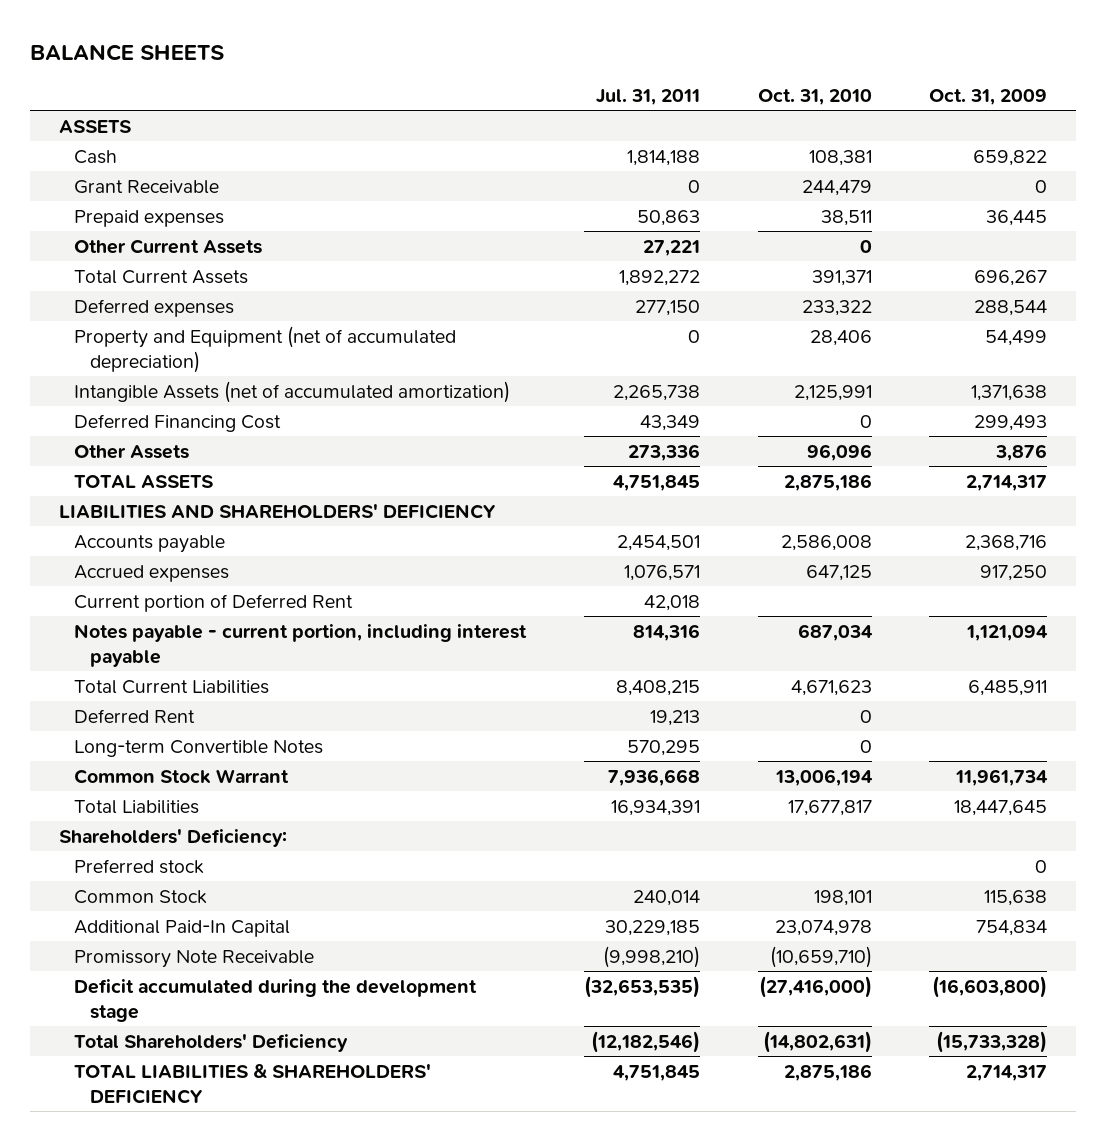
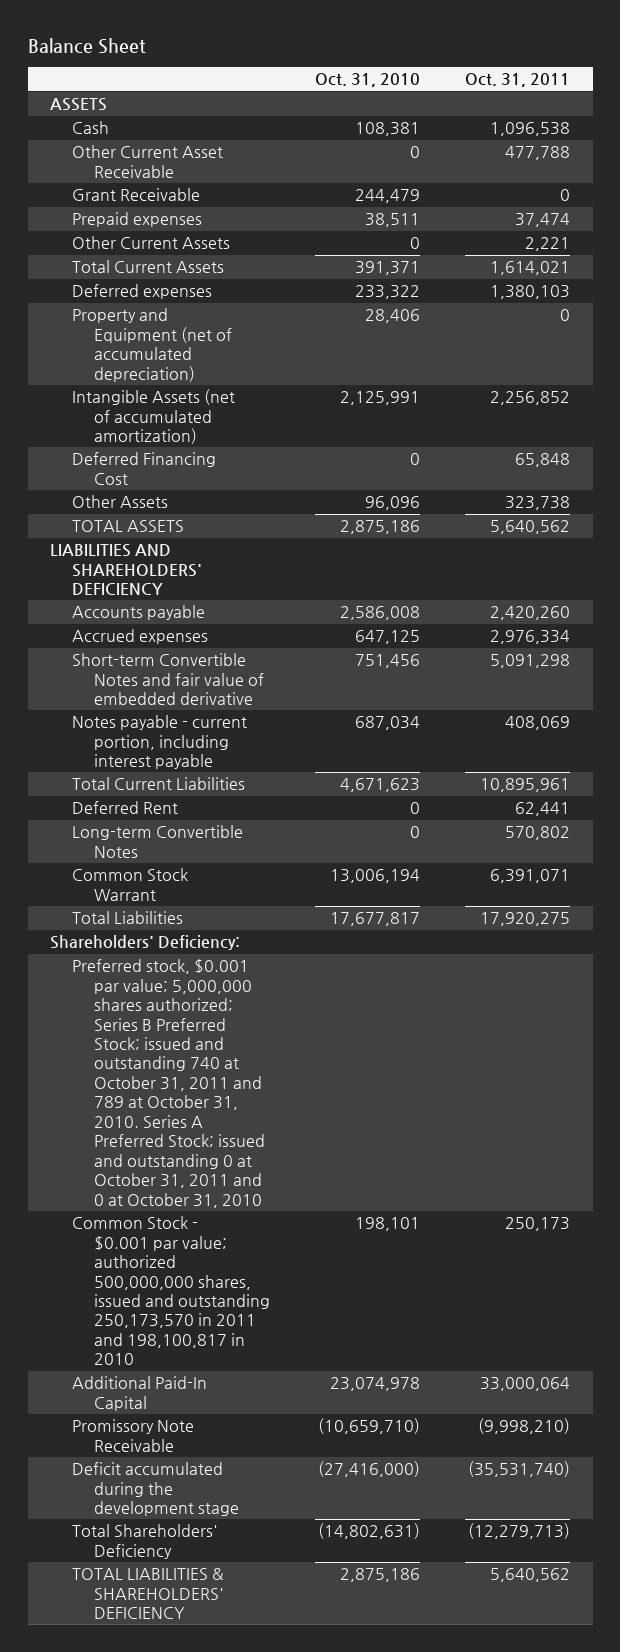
[29,44,224,62] BALANCE SHEETS -> [27,37,146,54] Balance Sheet
[596,88,701,105] Jul. 31, 2011 -> none
[929,88,1048,105] Oct. 31, 2009 -> none
none -> [465,73,571,88] Oct. 31, 2011
none -> [72,145,224,178] Other Current Asset Receivable
[74,593,354,612] Current portion of Deferred Rent -> none
none -> [72,653,265,706] Short-term Convertible Notes and fair value of embedded derivative
[74,858,205,874] Preferred stock -> [72,959,266,1208] Preferred stock, $0.001 par value; 5,000,000 shares authorized; Series B Preferred Stock; issued and outstanding 740 at October 31, 2011 and 789 at October 31, 2010. Series A Preferred Stock; issued and outstanding 0 at October 31, 2011 and 0 at October 31, 2010
[74,889,208,904] Common Stock -> [72,1216,271,1366] Common Stock - $0.001 par value; authorized 500,000,000 shares, issued and outstanding 250,173,570 in 2011 and 198,100,817 in 2010

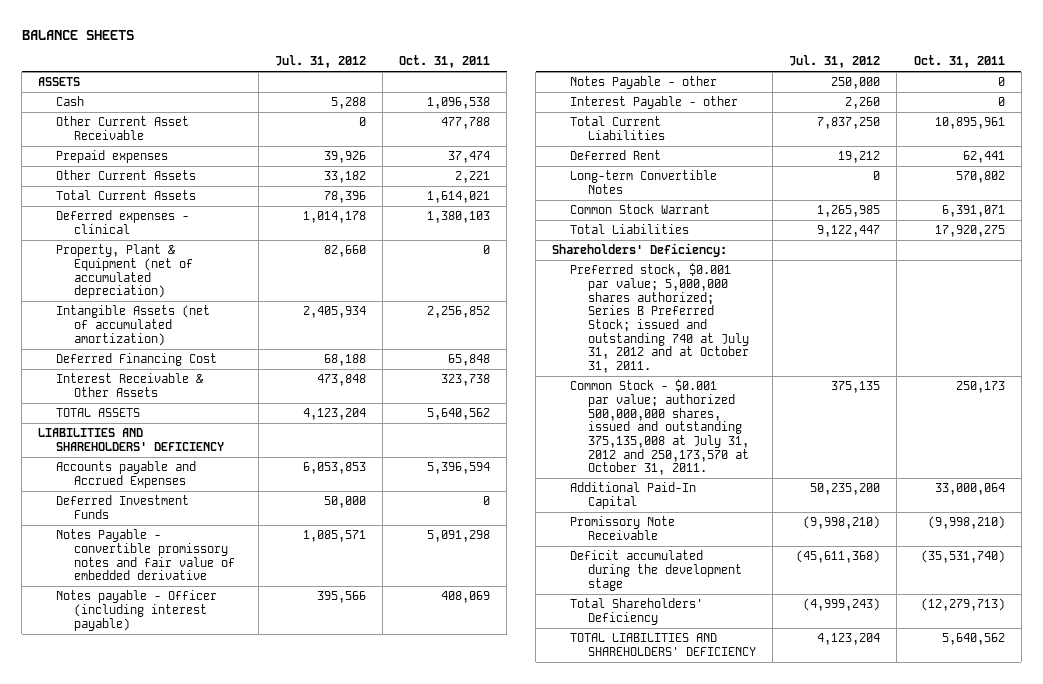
[27,37,146,54] Balance Sheet -> [21,29,134,40] BALANCE SHEETS
[315,73,421,88] Oct. 31, 2010 -> none
none -> [275,55,367,69] Jul. 31, 2012
[72,188,201,202] Grant Receivable -> none
[72,284,213,300] Deferred expenses -> [56,210,190,234] Deferred expenses - clinical
[72,308,233,382] Property and Equipment (net of accumulated depreciation) -> [56,244,194,299] Property, Plant & Equipment (net of accumulated depreciation)
[72,495,169,509] Other Assets -> [56,373,204,397] Interest Receivable & Other Assets
[72,605,206,621] Accounts payable -> none
[72,629,209,645] Accrued expenses -> none
none -> [56,461,197,488] Accounts payable and Accrued Expenses
none -> [56,495,190,519] Deferred Investment Funds
[72,653,265,706] Short-term Convertible Notes and fair value of embedded derivative -> [56,529,236,581] Notes Payable - convertible promissory notes and fair value of embedded derivative
[72,715,248,770] Notes payable - current portion, including interest payable -> [56,590,218,631] Notes payable - Officer (including interest payable)
none -> [570,76,718,90] Notes Payable - other
none -> [570,96,739,110] Interest Payable - other
[72,959,266,1208] Preferred stock, $0.001 par value; 5,000,000 shares authorized; Series B Preferred Stock; issued and outstanding 740 at October 31, 2011 and 789 at October 31, 2010. Series A Preferred Stock; issued and outstanding 0 at October 31, 2011 and 0 at October 31, 2010 -> [570,263,750,373] Preferred stock, $0.001 par value; 5,000,000 shares authorized; Series B Preferred Stock; issued and outstanding 740 at July 31, 2012 and at October 31, 2011.
[72,1216,271,1366] Common Stock - $0.001 par value; authorized 500,000,000 shares, issued and outstanding 250,173,570 in 2011 and 198,100,817 in 2010 -> [570,379,750,476] Common Stock - $0.001 par value; authorized 500,000,000 shares, issued and outstanding 375,135,008 at July 31, 2012 and 250,173,570 at October 31, 2011.
[72,1568,225,1620] TOTAL LIABILITIES & SHAREHOLDERS' DEFICIENCY -> [570,633,757,656] TOTAL LIABILITIES AND SHAREHOLDERS' DEFICIENCY

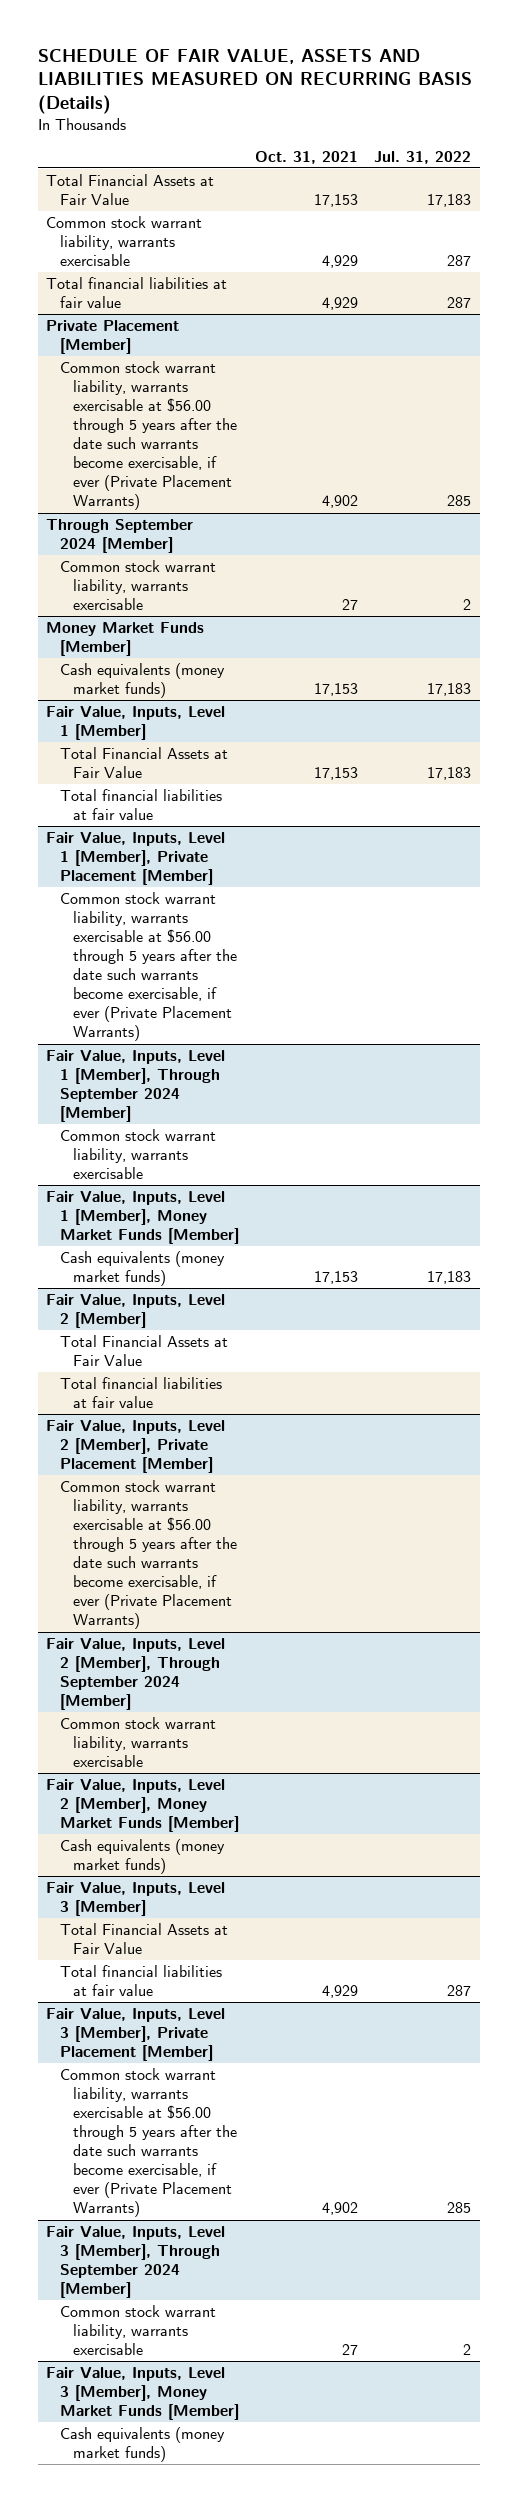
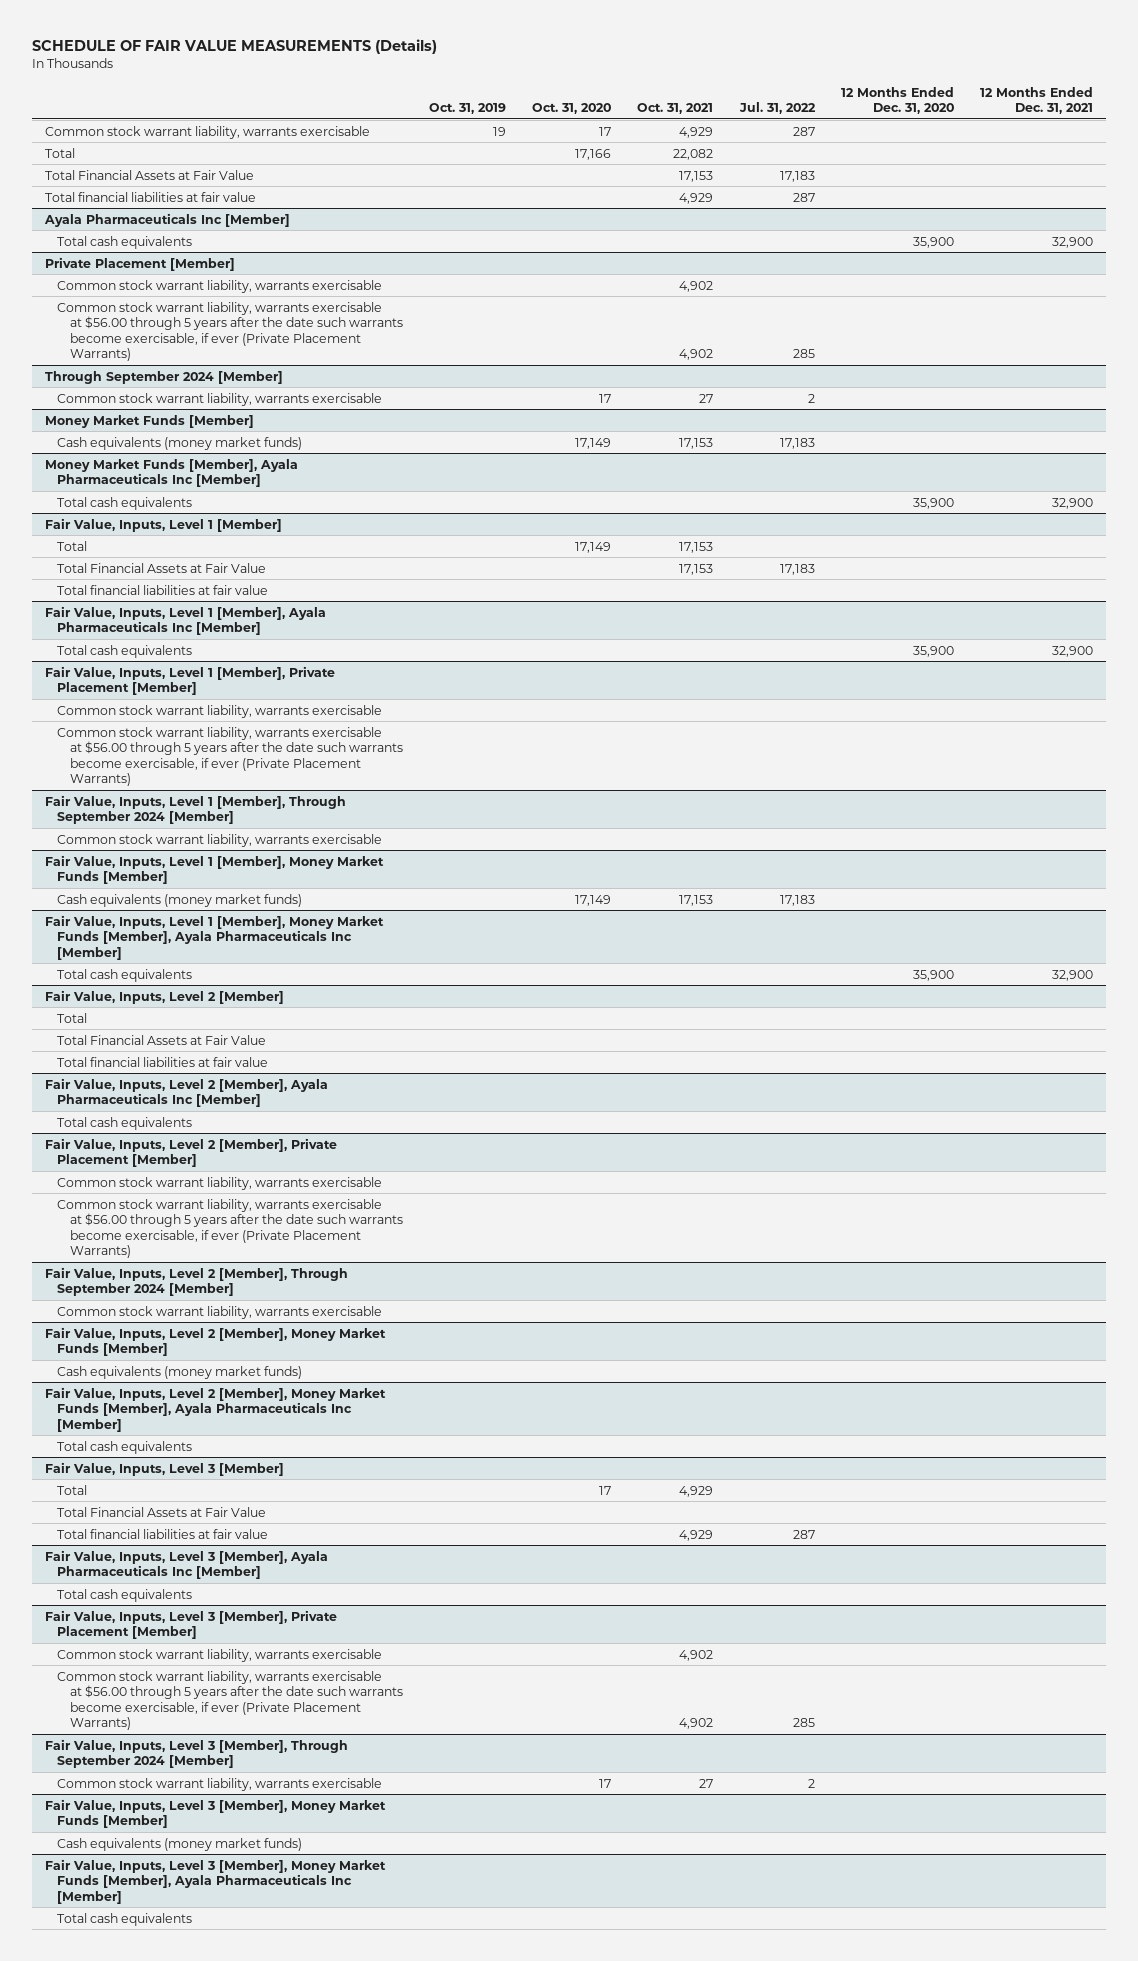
[38,48,473,115] SCHEDULE OF FAIR VALUE, ASSETS AND LIABILITIES MEASURED ON RECURRING BASIS (Details) -> [31,39,437,55] SCHEDULE OF FAIR VALUE MEASUREMENTS (Details)
none -> [428,103,506,115] Oct. 31, 2019
none -> [532,103,612,115] Oct. 31, 2020
none -> [840,86,954,115] 12 Months Ended Dec. 31, 2020
none -> [980,86,1094,115] 12 Months Ended Dec. 31, 2021
none -> [44,147,75,158] Total
[46,173,215,205] Total Financial Assets at Fair Value -> [44,169,254,180] Total Financial Assets at Fair Value
none -> [43,212,290,227] Ayala Pharmaceuticals Inc [Member]
none -> [57,235,193,249] Total cash equivalents
none -> [57,279,383,293] Common stock warrant liability, warrants exercisable
none -> [44,458,298,488] Money Market Funds [Member], Ayala Pharmaceuticals Inc [Member]
none -> [57,496,193,510] Total cash equivalents
none -> [57,540,88,551] Total
none -> [44,605,326,636] Fair Value, Inputs, Level 1 [Member], Ayala Pharmaceuticals Inc [Member]
none -> [57,644,193,658] Total cash equivalents
none -> [57,704,383,718] Common stock warrant liability, warrants exercisable
none -> [44,914,384,960] Fair Value, Inputs, Level 1 [Member], Money Market Funds [Member], Ayala Pharmaceuticals Inc [Member]
none -> [57,968,193,982] Total cash equivalents
none -> [57,1012,88,1023] Total
none -> [44,1077,328,1108] Fair Value, Inputs, Level 2 [Member], Ayala Pharmaceuticals Inc [Member]
none -> [57,1116,193,1130] Total cash equivalents
none -> [57,1176,383,1190] Common stock warrant liability, warrants exercisable
none -> [44,1386,386,1432] Fair Value, Inputs, Level 2 [Member], Money Market Funds [Member], Ayala Pharmaceuticals Inc [Member]
none -> [57,1440,193,1454] Total cash equivalents
none -> [57,1484,88,1495] Total
none -> [44,1549,328,1580] Fair Value, Inputs, Level 3 [Member], Ayala Pharmaceuticals Inc [Member]
none -> [57,1588,193,1602] Total cash equivalents
none -> [57,1648,383,1662] Common stock warrant liability, warrants exercisable
none -> [44,1858,386,1904] Fair Value, Inputs, Level 3 [Member], Money Market Funds [Member], Ayala Pharmaceuticals Inc [Member]
none -> [57,1912,193,1926] Total cash equivalents

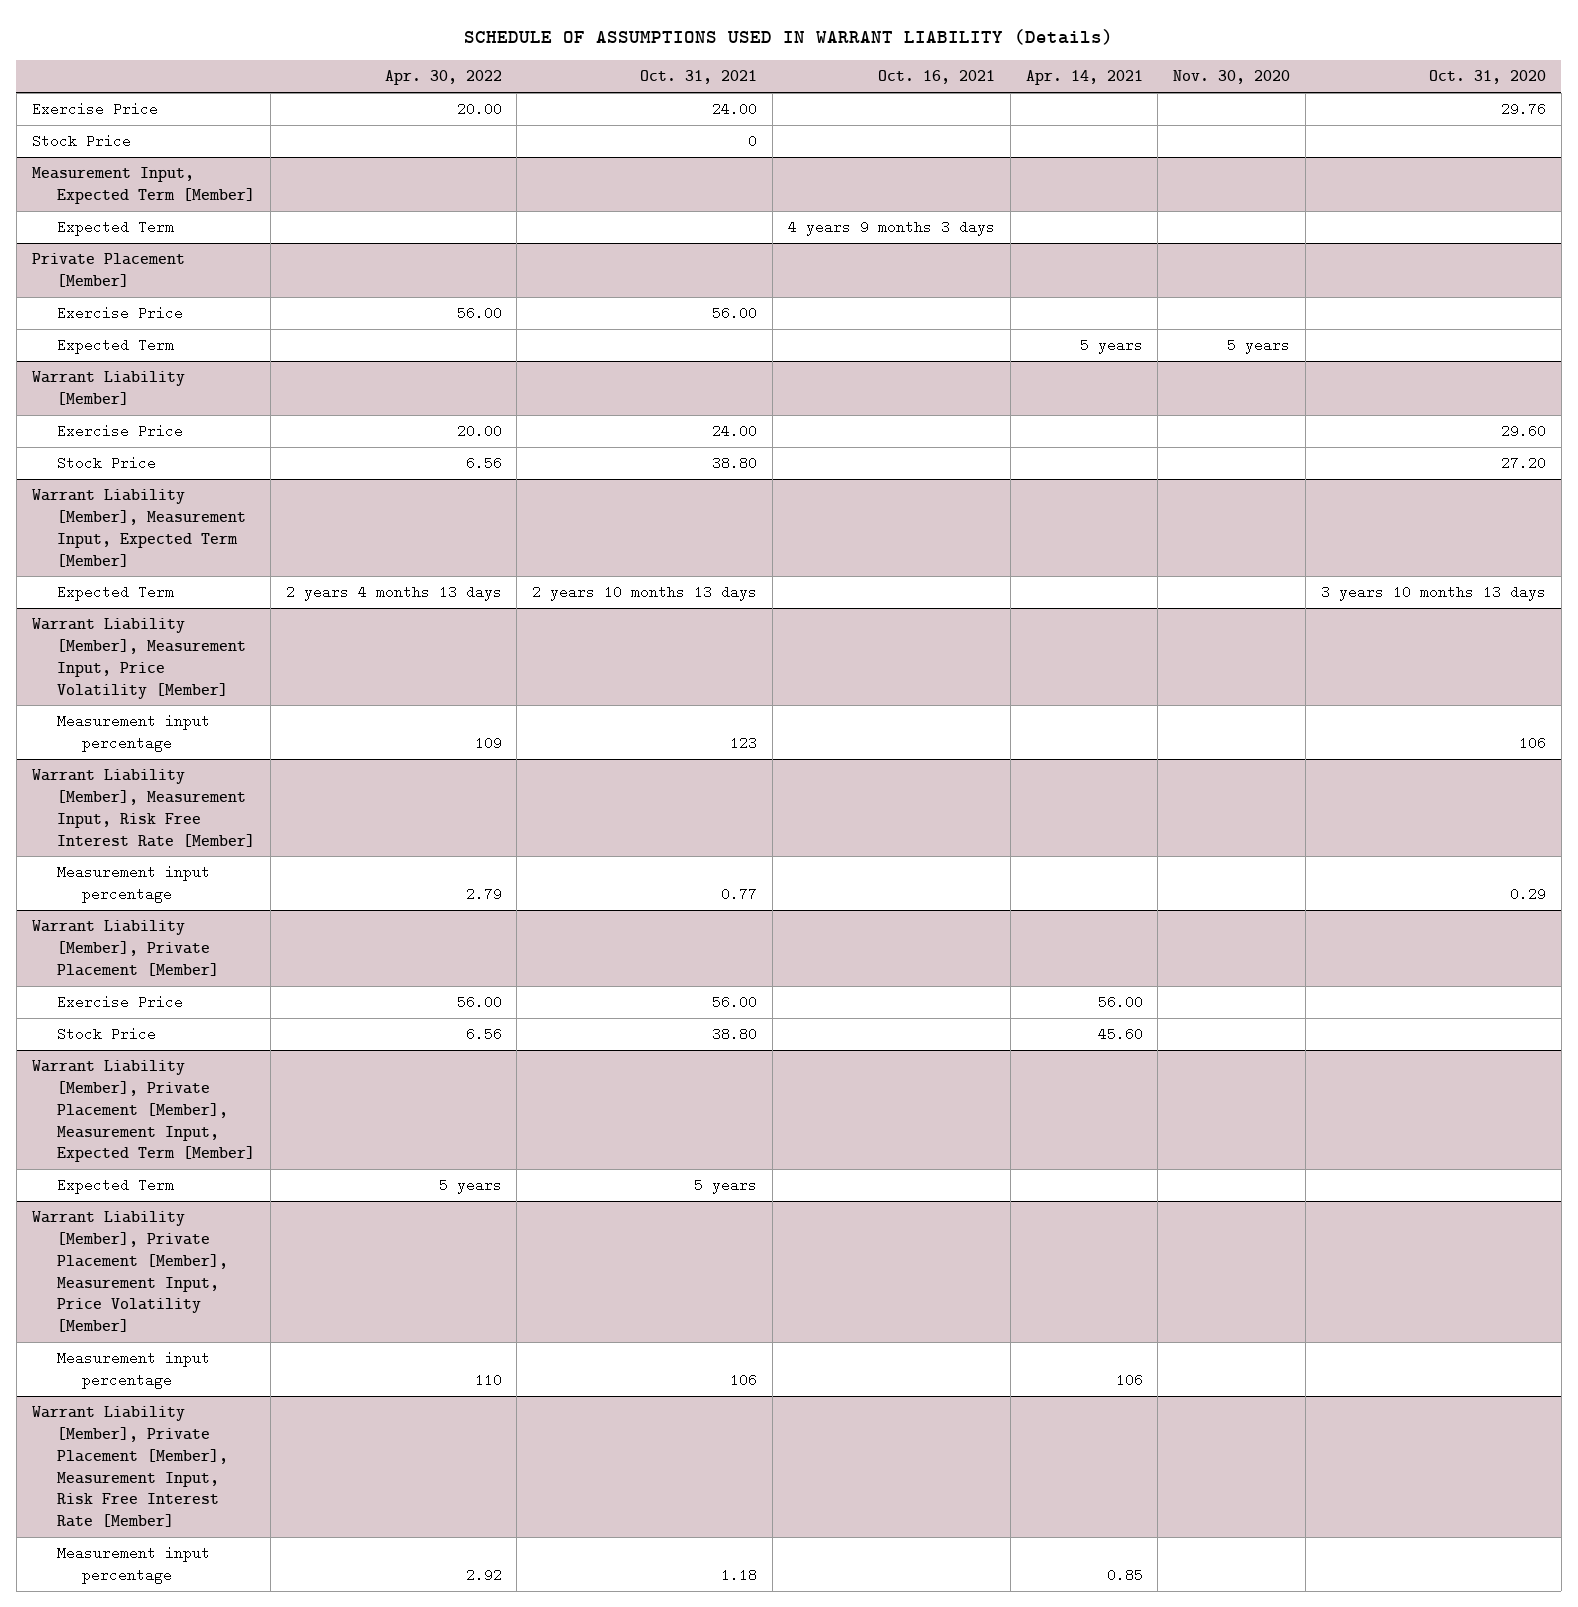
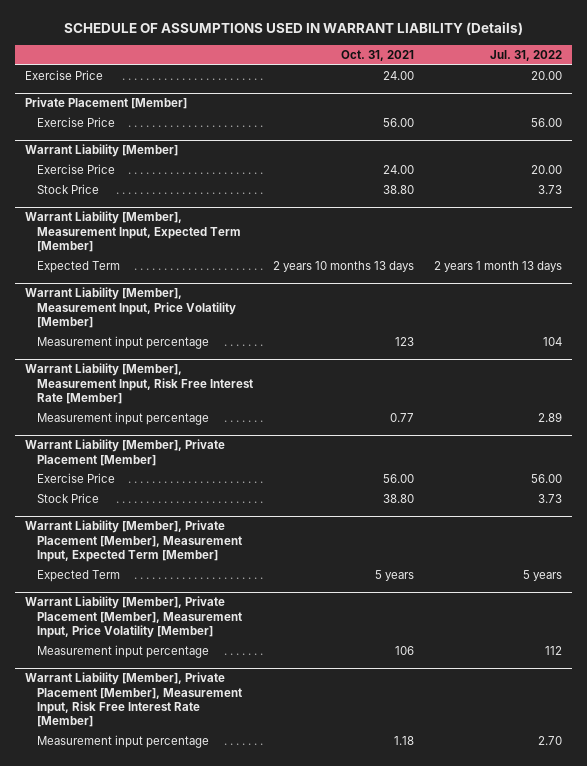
[384,70,502,86] Apr. 30, 2022 -> none
[877,70,995,85] Oct. 16, 2021 -> none
[1025,70,1143,86] Apr. 14, 2021 -> none
[1173,70,1291,85] Nov. 30, 2020 -> none
[1428,70,1546,85] Oct. 31, 2020 -> none
none -> [490,49,563,61] Jul. 31, 2022
[31,134,131,149] Stock Price -> none
[31,167,255,205] Measurement Input, Expected Term [Member] -> none
[56,220,174,237] Expected Term -> none
[56,338,174,355] Expected Term -> none

